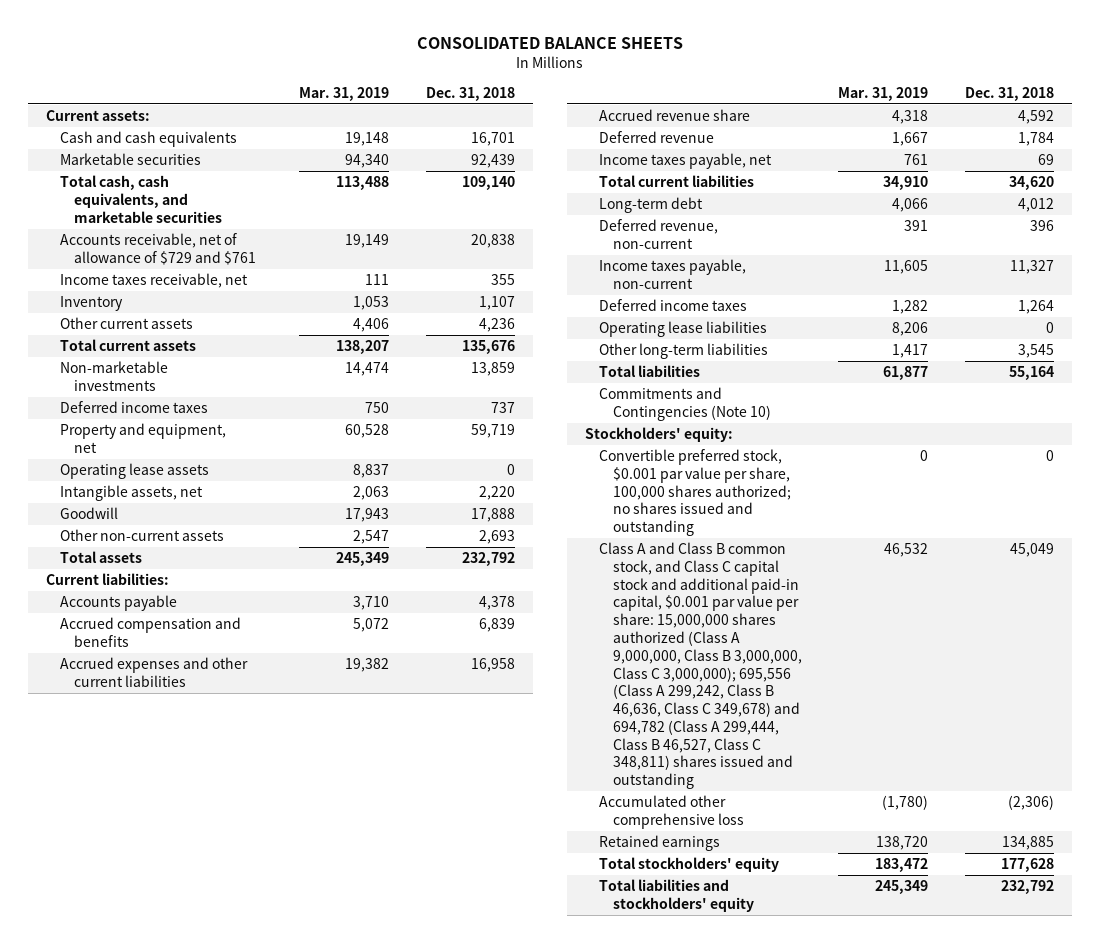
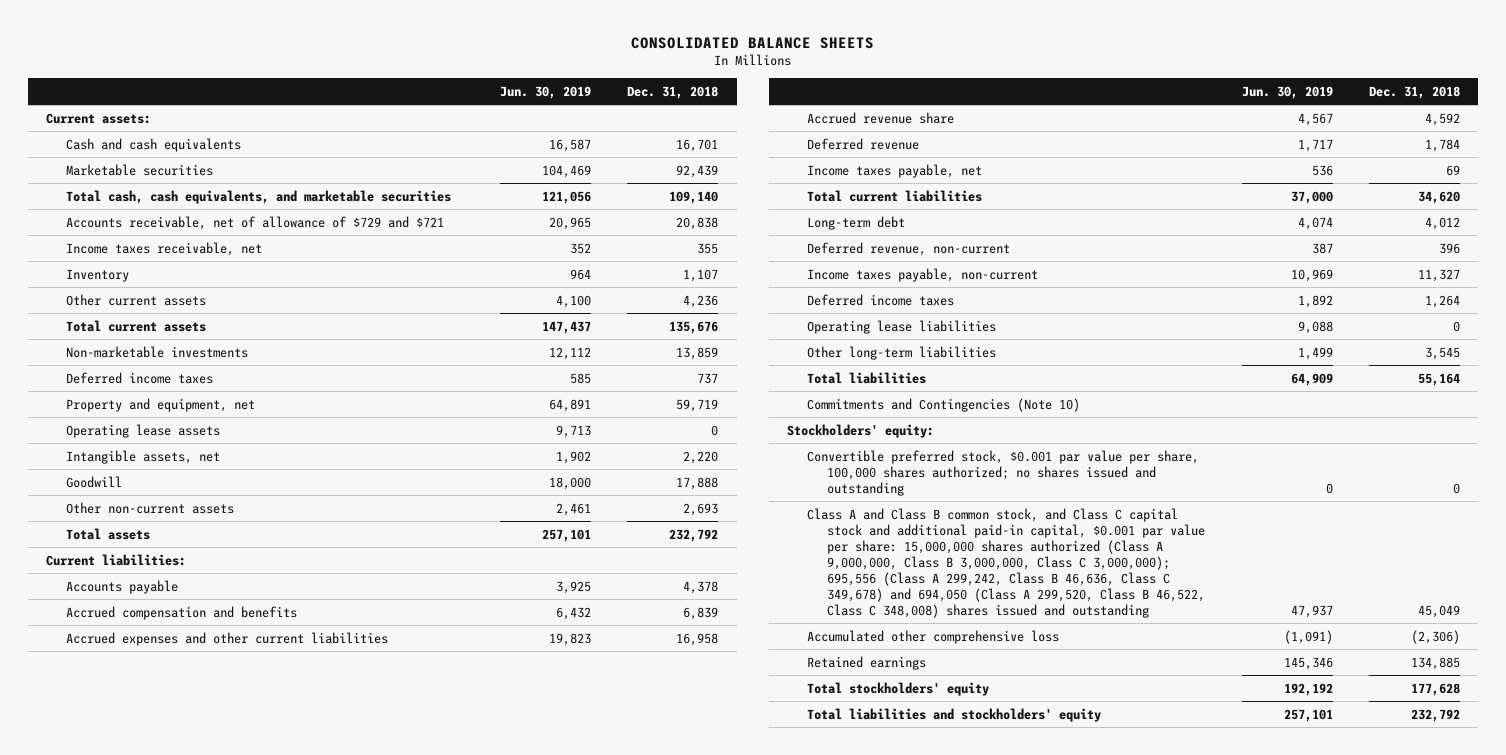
[299,86,390,101] Mar. 31, 2019 -> none
none -> [500,85,592,99] Jun. 30, 2019
[60,233,257,265] Accounts receivable, net of allowance of $729 and $761 -> [65,215,444,230] Accounts receivable, net of allowance of $729 and $721
[599,542,803,790] Class A and Class B common stock, and Class C capital stock and additional paid-in capital, $0.001 par value per share: 15,000,000 shares authorized (Class A 9,000,000, Class B 3,000,000, Class C 3,000,000); 695,556 (Class A 299,242, Class B 46,636, Class C 349,678) and 694,782 (Class A 299,444, Class B 46,527, Class C 348,811) shares issued and outstanding -> [807,507,1206,618] Class A and Class B common stock, and Class C capital stock and additional paid-in capital, $0.001 par value per share: 15,000,000 shares authorized (Class A 9,000,000, Class B 3,000,000, Class C 3,000,000); 695,556 (Class A 299,242, Class B 46,636, Class C 349,678) and 694,050 (Class A 299,520, Class B 46,522, Class C 348,008) shares issued and outstanding

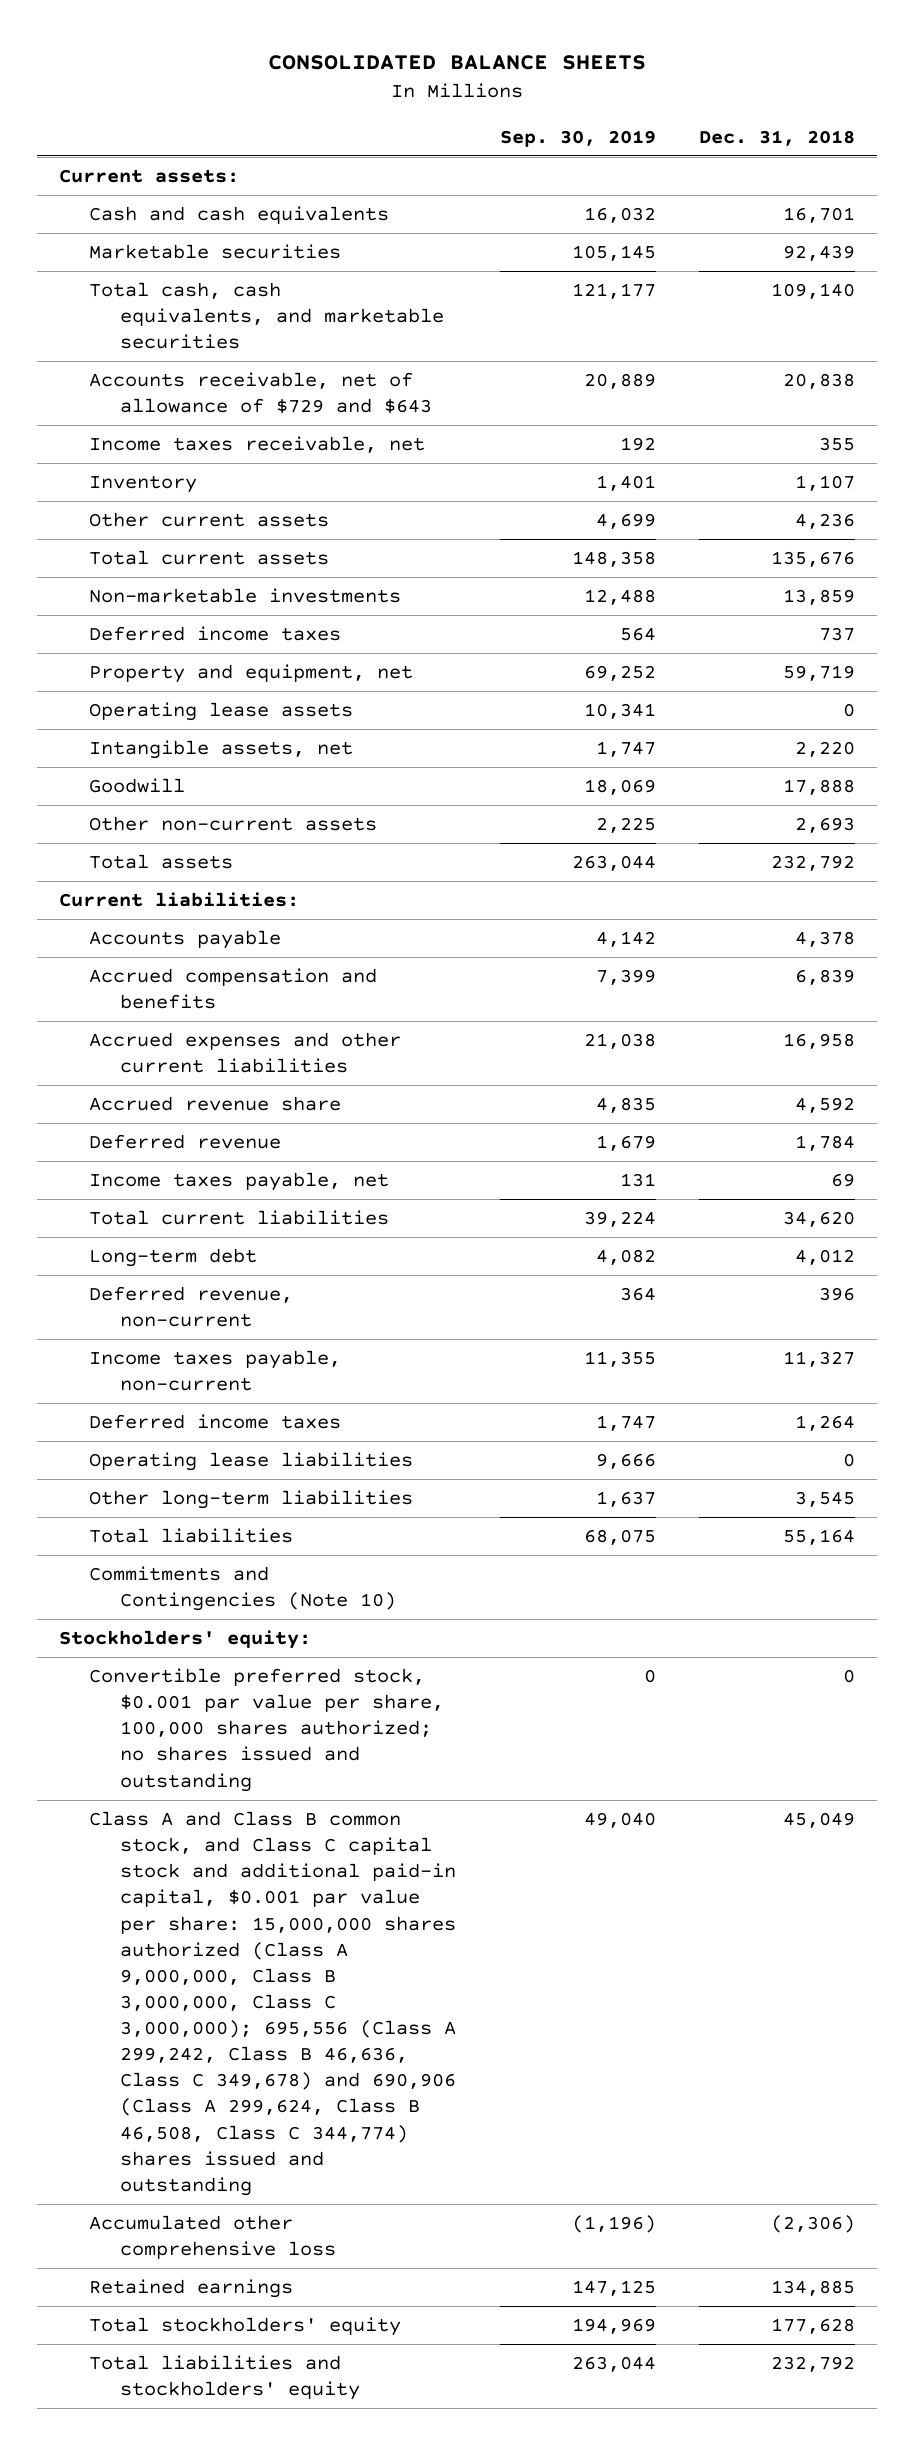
[500,85,592,99] Jun. 30, 2019 -> none
none -> [499,129,656,147] Sep. 30, 2019
[65,215,444,230] Accounts receivable, net of allowance of $729 and $721 -> [89,372,432,415] Accounts receivable, net of allowance of $729 and $643
[807,507,1206,618] Class A and Class B common stock, and Class C capital stock and additional paid-in capital, $0.001 par value per share: 15,000,000 shares authorized (Class A 9,000,000, Class B 3,000,000, Class C 3,000,000); 695,556 (Class A 299,242, Class B 46,636, Class C 349,678) and 694,050 (Class A 299,520, Class B 46,522, Class C 348,008) shares issued and outstanding -> [89,1811,456,2196] Class A and Class B common stock, and Class C capital stock and additional paid-in capital, $0.001 par value per share: 15,000,000 shares authorized (Class A 9,000,000, Class B 3,000,000, Class C 3,000,000); 695,556 (Class A 299,242, Class B 46,636, Class C 349,678) and 690,906 (Class A 299,624, Class B 46,508, Class C 344,774) shares issued and outstanding

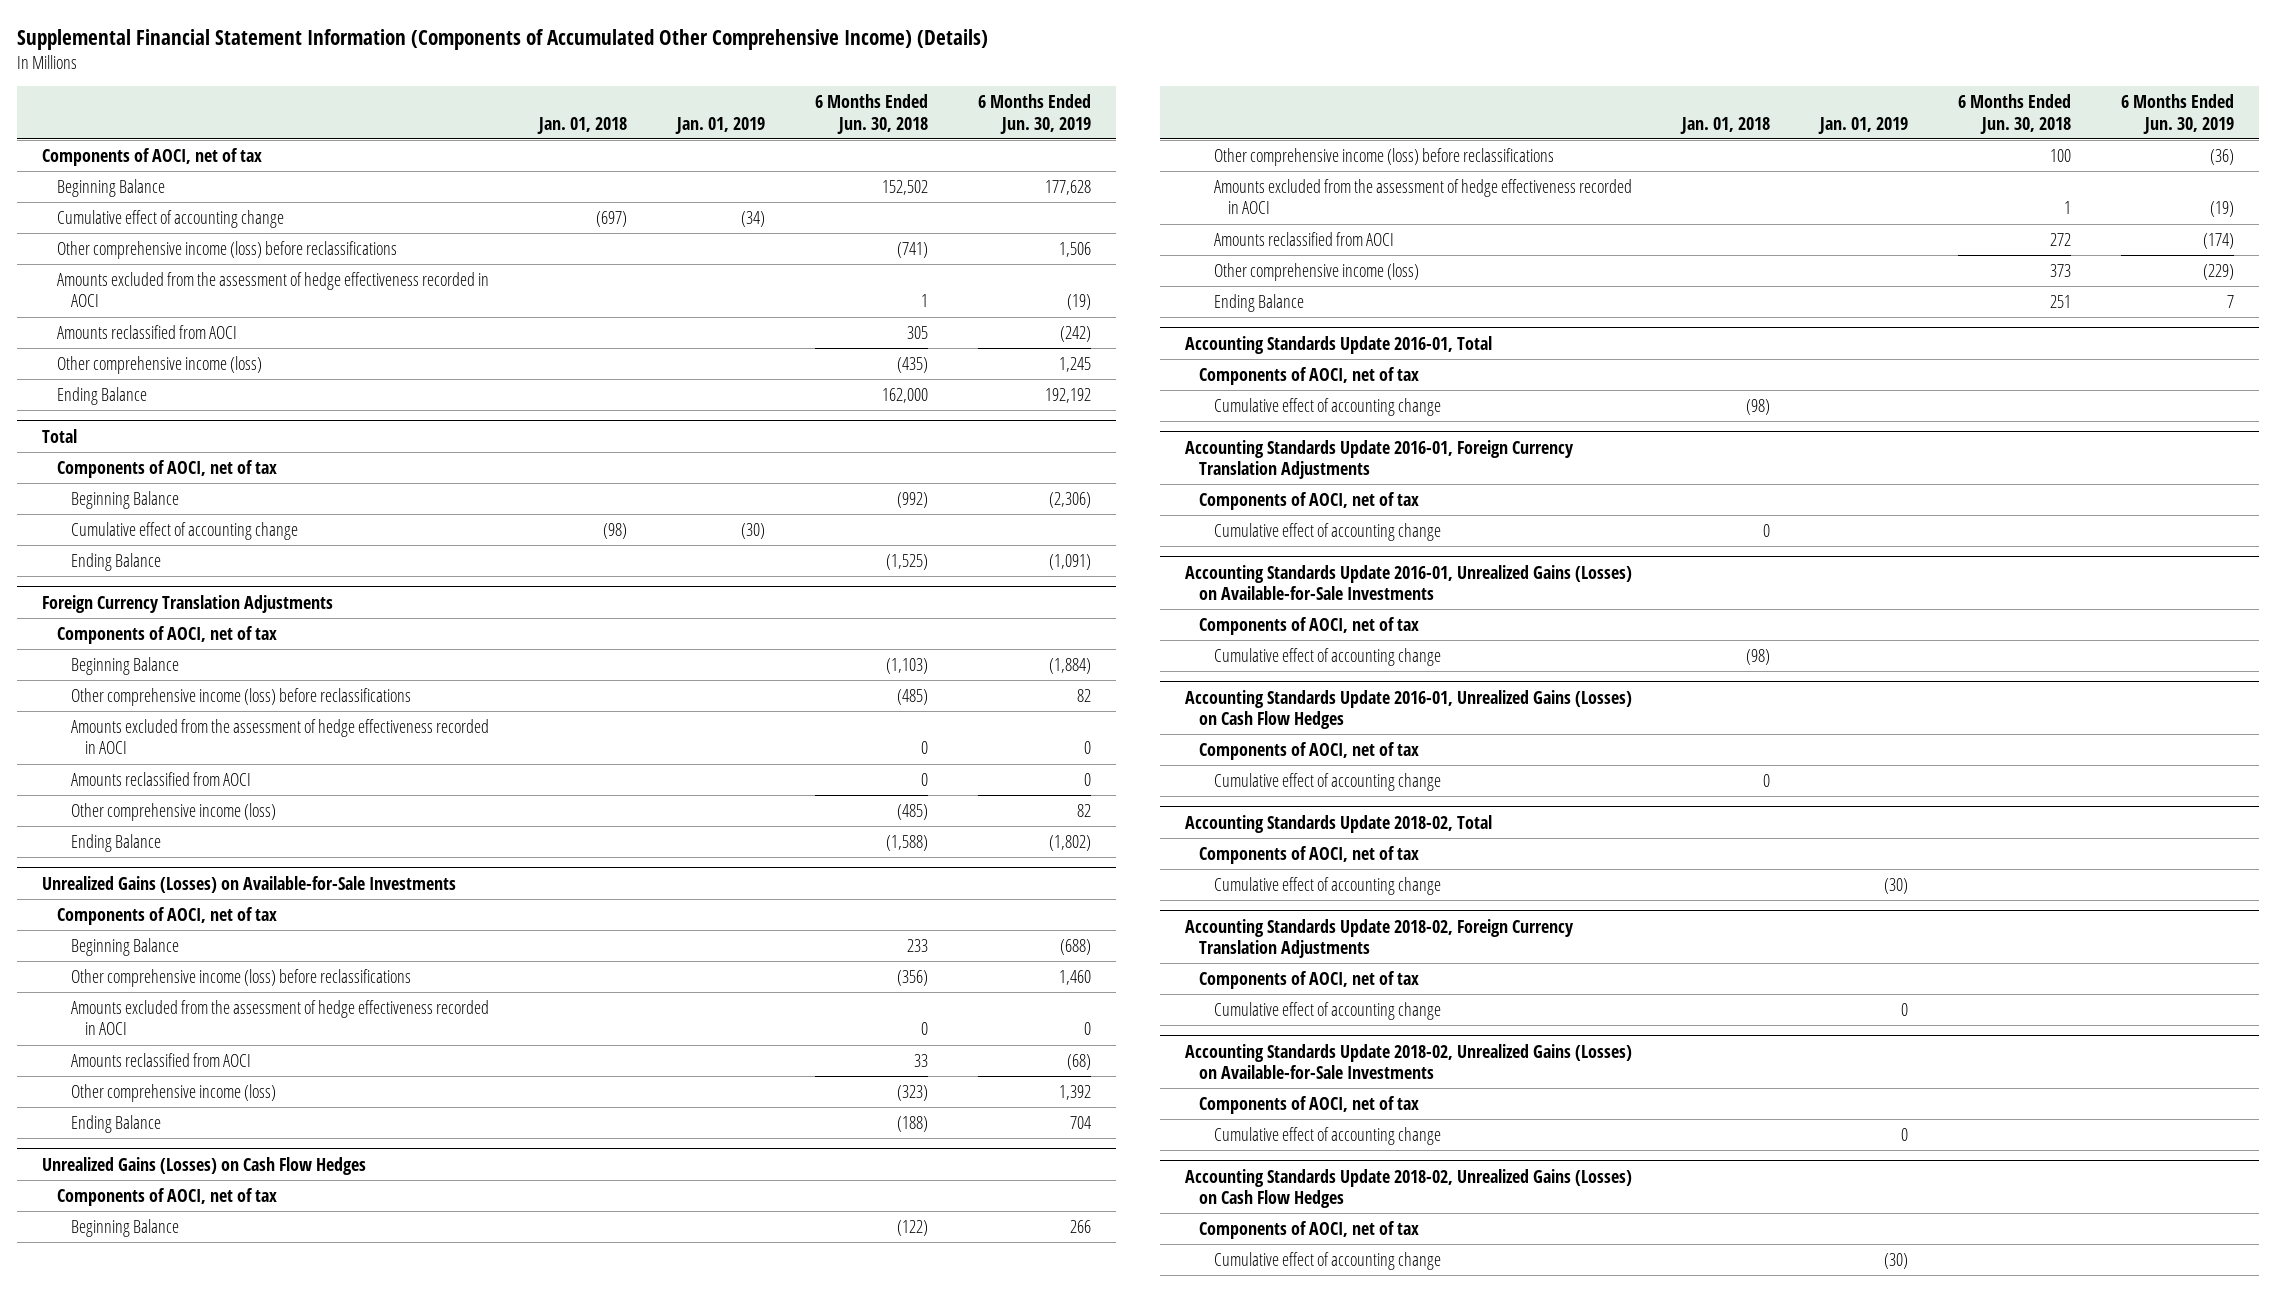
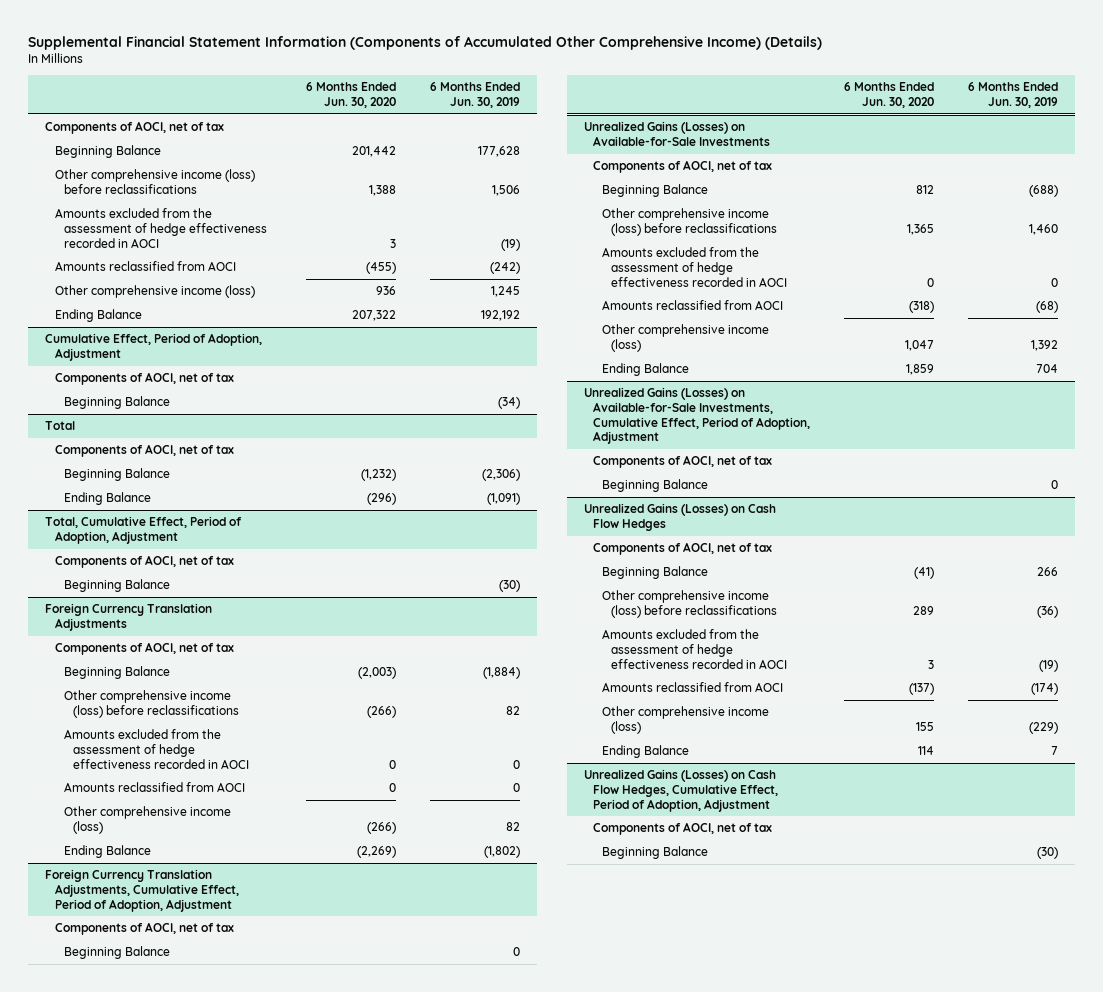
[537,116,628,134] Jan. 01, 2018 -> none
[675,116,766,134] Jan. 01, 2019 -> none
[814,93,928,134] 6 Months Ended Jun. 30, 2018 -> none
none -> [305,82,396,108] 6 Months Ended Jun. 30, 2020
[56,209,284,228] Cumulative effect of accounting change -> none
none -> [45,333,263,361] Cumulative Effect, Period of Adoption, Adjustment
none -> [54,372,234,386] Components of AOCI, net of tax
none -> [63,396,170,410] Beginning Balance
[71,521,299,540] Cumulative effect of accounting change -> none
none -> [45,516,243,544] Total, Cumulative Effect, Period of Adoption, Adjustment
none -> [54,555,234,569] Components of AOCI, net of tax
none -> [63,579,170,593] Beginning Balance
none -> [45,869,239,912] Foreign Currency Translation Adjustments, Cumulative Effect, Period of Adoption, Adjustment
none -> [54,922,234,936] Components of AOCI, net of tax
none -> [63,946,170,960] Beginning Balance
none -> [583,387,810,445] Unrealized Gains (Losses) on Available-for-Sale Investments, Cumulative Effect, Period of Adoption, Adjustment
none -> [592,455,772,469] Components of AOCI, net of tax
none -> [602,479,709,493] Beginning Balance
[1185,335,1493,354] Accounting Standards Update 2016-01, Total -> none
[1199,366,1420,385] Components of AOCI, net of tax -> none
[1213,397,1441,416] Cumulative effect of accounting change -> none
[1185,439,1575,480] Accounting Standards Update 2016-01, Foreign Currency Translation Adjustments -> none
[1199,491,1420,510] Components of AOCI, net of tax -> none
[1213,522,1441,541] Cumulative effect of accounting change -> none
[1185,564,1633,601] Accounting Standards Update 2016-01, Unrealized Gains (Losses) on Available-for-Sale Investments -> none
[1199,616,1420,635] Components of AOCI, net of tax -> none
[1213,647,1441,666] Cumulative effect of accounting change -> none
[1185,689,1633,730] Accounting Standards Update 2016-01, Unrealized Gains (Losses) on Cash Flow Hedges -> none
[1199,741,1420,760] Components of AOCI, net of tax -> none
[1213,772,1441,791] Cumulative effect of accounting change -> none
[1185,814,1493,833] Accounting Standards Update 2018-02, Total -> none
[1199,845,1420,864] Components of AOCI, net of tax -> none
[1213,876,1441,895] Cumulative effect of accounting change -> none
[1185,918,1575,959] Accounting Standards Update 2018-02, Foreign Currency Translation Adjustments -> none
[1199,970,1420,989] Components of AOCI, net of tax -> none
[1213,1001,1441,1020] Cumulative effect of accounting change -> none
[1185,1043,1633,1080] Accounting Standards Update 2018-02, Unrealized Gains (Losses) on Available-for-Sale Investments -> none
[1199,1095,1420,1114] Components of AOCI, net of tax -> none
[1213,1126,1441,1145] Cumulative effect of accounting change -> none
[1185,1168,1633,1209] Accounting Standards Update 2018-02, Unrealized Gains (Losses) on Cash Flow Hedges -> none
none -> [583,769,778,812] Unrealized Gains (Losses) on Cash Flow Hedges, Cumulative Effect, Period of Adoption, Adjustment
[1213,1251,1441,1270] Cumulative effect of accounting change -> none
none -> [602,846,709,860] Beginning Balance

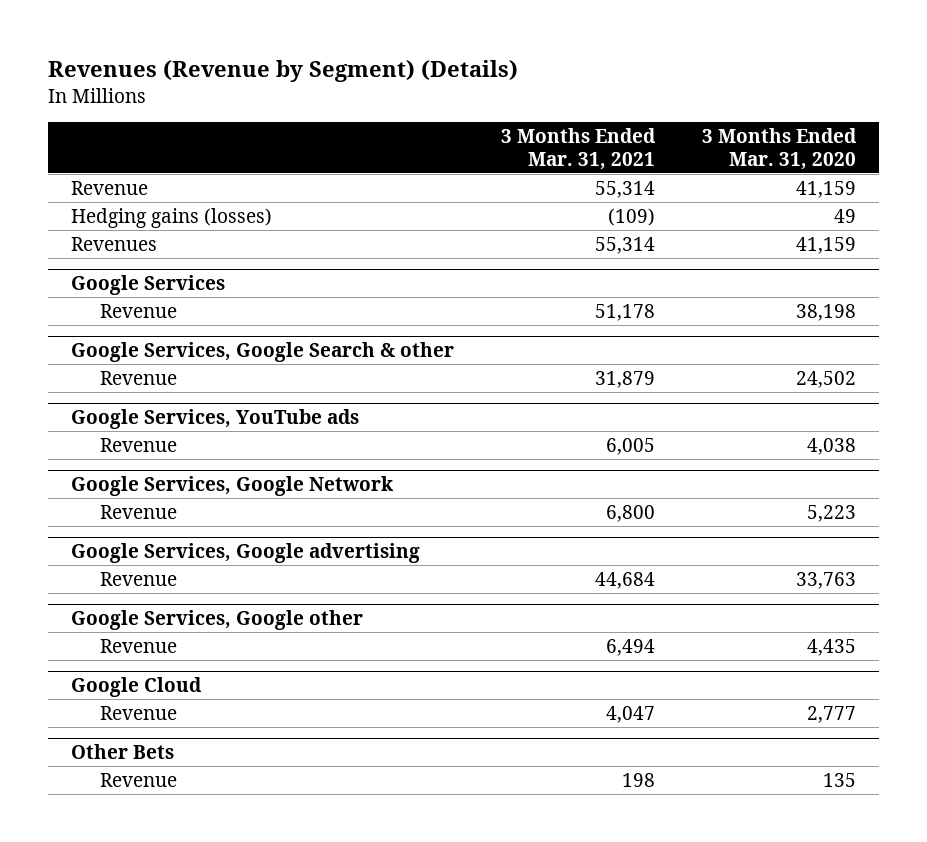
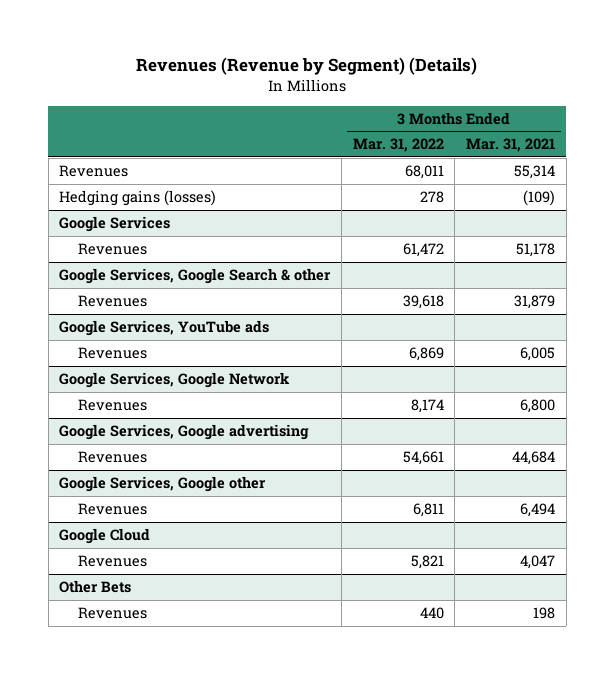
[701,127,857,170] 3 Months Ended Mar. 31, 2020 -> none
none -> [352,138,444,153] Mar. 31, 2022
[70,180,148,195] Revenue -> none
[70,207,272,228] Hedging gains (losses) -> [59,190,217,207] Hedging gains (losses)
[99,303,177,318] Revenue -> [78,243,148,256] Revenues
[99,370,177,385] Revenue -> [78,295,148,308] Revenues
[99,437,177,452] Revenue -> [78,347,148,360] Revenues
[99,504,177,519] Revenue -> [78,399,148,412] Revenues
[99,571,177,586] Revenue -> [78,451,148,464] Revenues
[99,638,177,653] Revenue -> [78,503,148,516] Revenues
[99,705,177,720] Revenue -> [78,555,148,568] Revenues
[99,772,177,787] Revenue -> [78,607,148,620] Revenues

